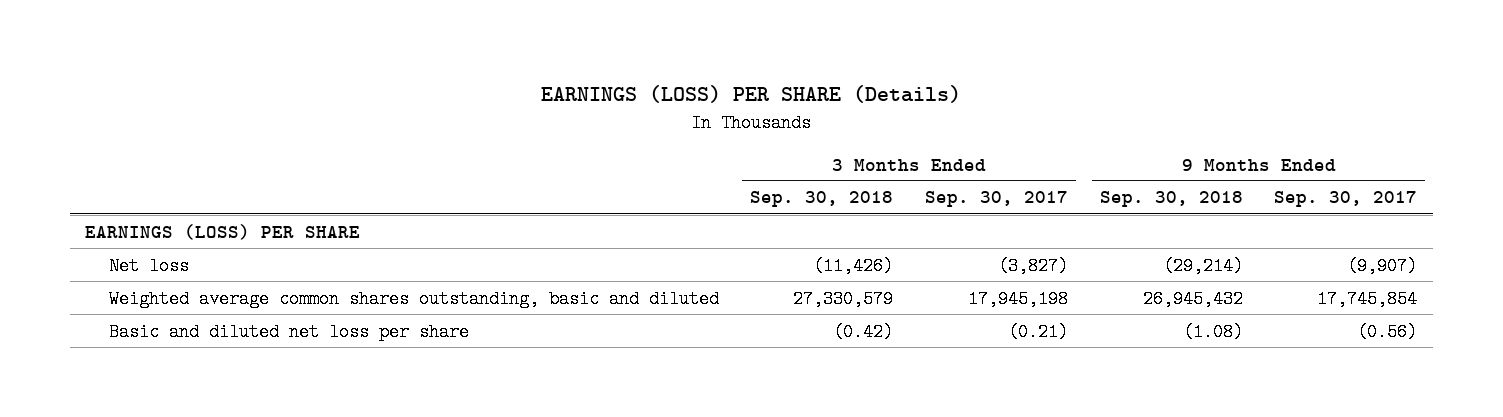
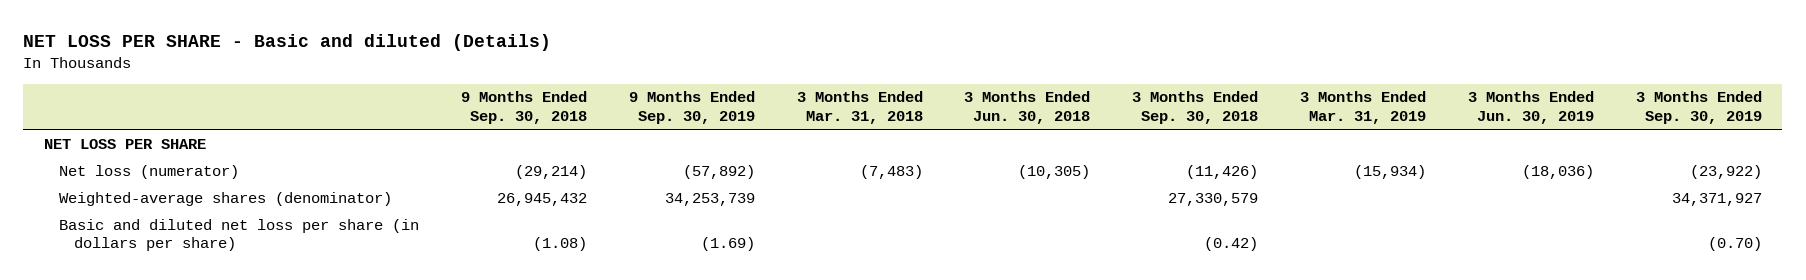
[541,84,962,103] EARNINGS (LOSS) PER SHARE (Details) -> [23,34,552,52] NET LOSS PER SHARE - Basic and diluted (Details)
[924,191,1068,208] Sep. 30, 2017 -> none
[1274,191,1418,208] Sep. 30, 2017 -> none
none -> [628,91,755,124] 9 Months Ended Sep. 30, 2019
none -> [796,91,923,124] 3 Months Ended Mar. 31, 2018
none -> [964,91,1091,124] 3 Months Ended Jun. 30, 2018
none -> [1299,91,1426,124] 3 Months Ended Mar. 31, 2019
none -> [1467,91,1594,124] 3 Months Ended Jun. 30, 2019
none -> [1635,91,1762,124] 3 Months Ended Sep. 30, 2019
[85,223,361,240] EARNINGS (LOSS) PER SHARE -> [44,138,207,149] NET LOSS PER SHARE
[108,256,189,275] Net loss -> [59,164,240,179] Net loss (numerator)
[108,289,719,308] Weighted average common shares outstanding, basic and diluted -> [59,191,393,206] Weighted-average shares (denominator)
[108,322,469,341] Basic and diluted net loss per share -> [59,218,420,252] Basic and diluted net loss per share (in dollars per share)

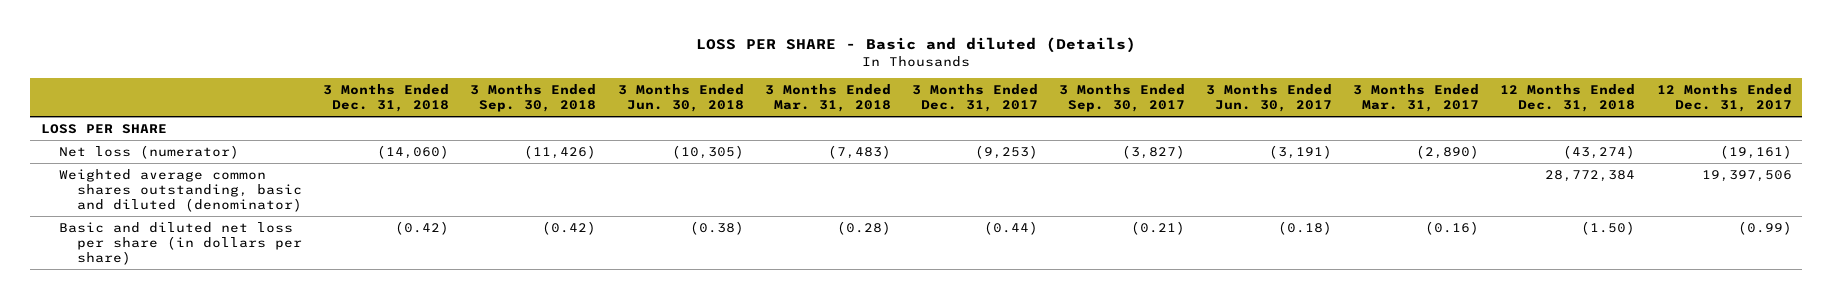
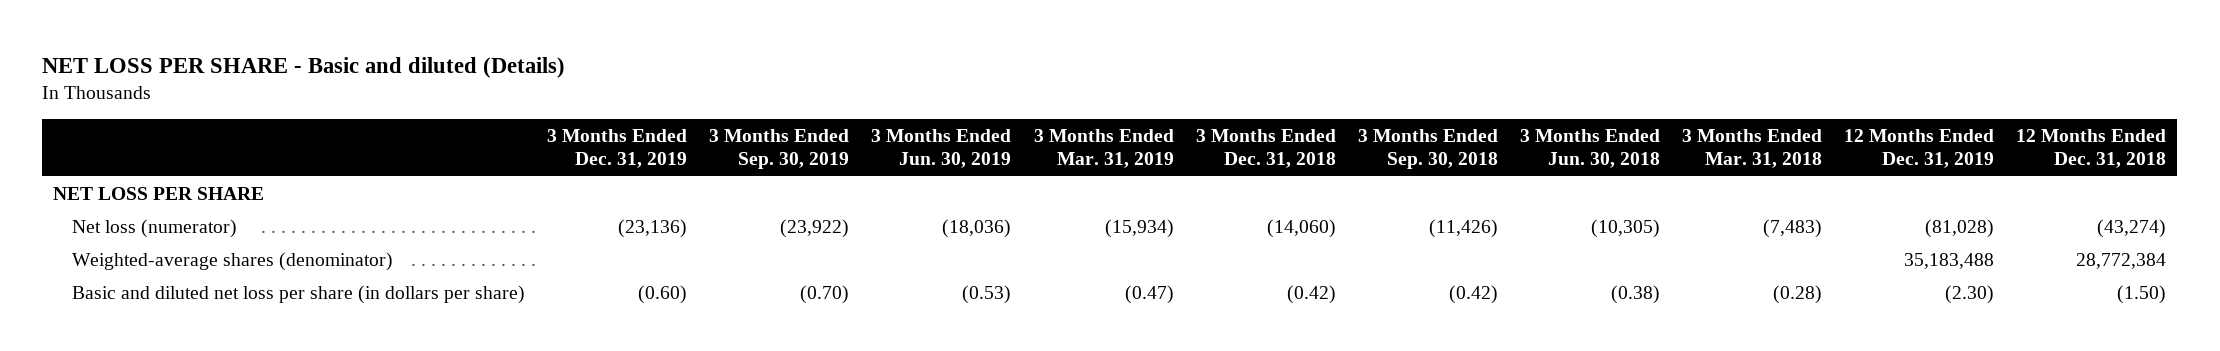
[696,37,1137,54] LOSS PER SHARE - Basic and diluted (Details) -> [42,56,566,78] NET LOSS PER SHARE - Basic and diluted (Details)
[911,83,1038,113] 3 Months Ended Dec. 31, 2017 -> none
[1059,83,1186,113] 3 Months Ended Sep. 30, 2017 -> none
[1206,83,1333,113] 3 Months Ended Jun. 30, 2017 -> none
[1353,83,1480,113] 3 Months Ended Mar. 31, 2017 -> none
[1656,83,1792,113] 12 Months Ended Dec. 31, 2017 -> none
none -> [547,128,688,169] 3 Months Ended Dec. 31, 2019
none -> [709,128,850,170] 3 Months Ended Sep. 30, 2019
none -> [871,128,1012,169] 3 Months Ended Jun. 30, 2019
none -> [1033,128,1174,169] 3 Months Ended Mar. 31, 2019
none -> [1844,128,1995,169] 12 Months Ended Dec. 31, 2019
[40,123,167,134] LOSS PER SHARE -> [53,186,265,200] NET LOSS PER SHARE
[58,168,303,212] Weighted average common shares outstanding, basic and diluted (denominator) -> [72,251,394,271] Weighted-average shares (denominator)

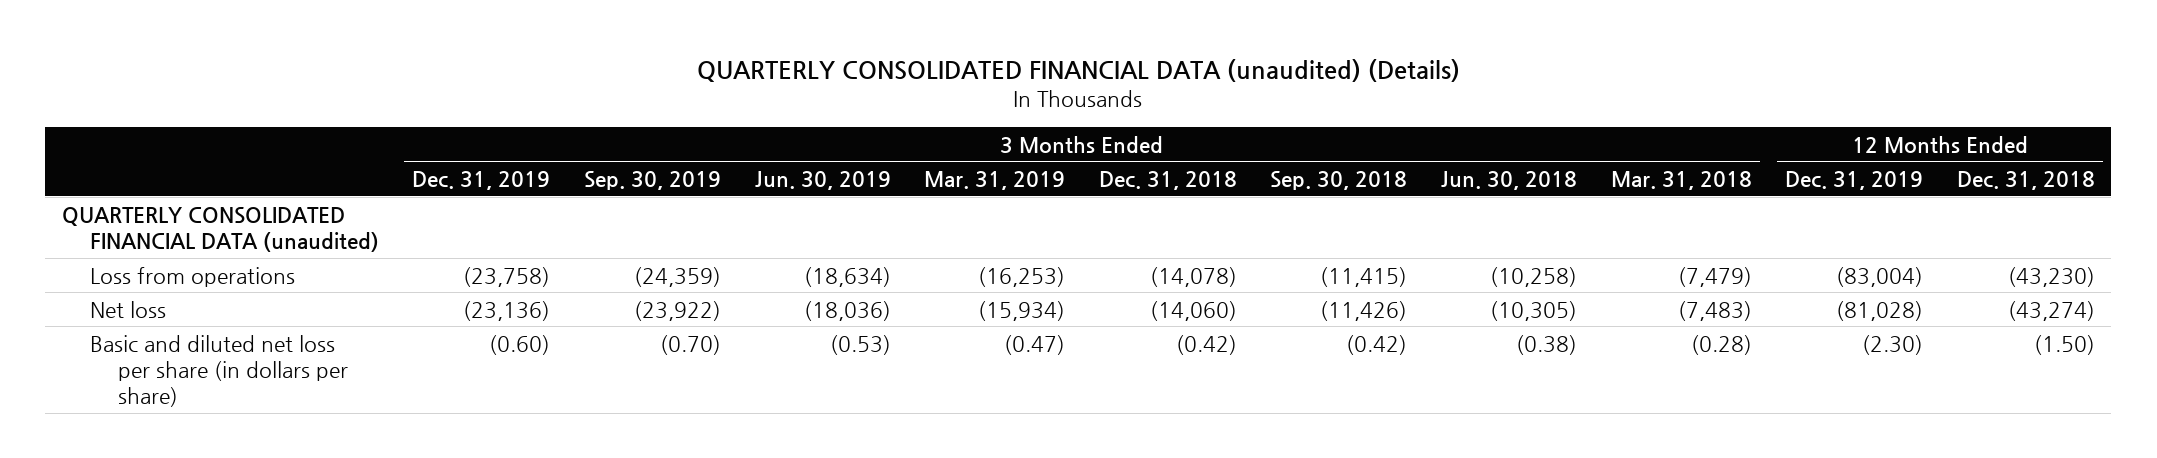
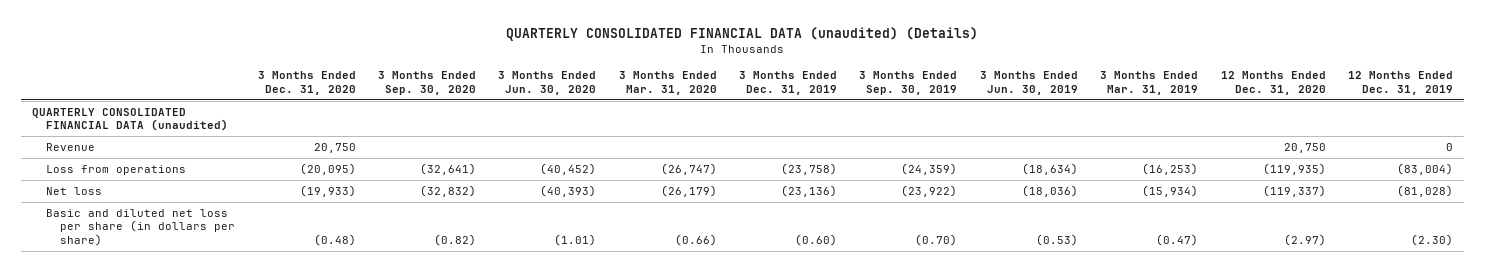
[1098,171,1237,191] Dec. 31, 2018 -> none
[1270,171,1408,191] Sep. 30, 2018 -> none
[1440,171,1577,191] Jun. 30, 2018 -> none
[1610,171,1752,191] Mar. 31, 2018 -> none
[1956,171,2095,191] Dec. 31, 2018 -> none
none -> [257,71,356,95] 3 Months Ended Dec. 31, 2020
none -> [377,71,476,95] 3 Months Ended Sep. 30, 2020
none -> [498,71,597,95] 3 Months Ended Jun. 30, 2020
none -> [618,71,717,95] 3 Months Ended Mar. 31, 2020
none -> [1220,71,1326,95] 12 Months Ended Dec. 31, 2020
none -> [46,142,96,151] Revenue

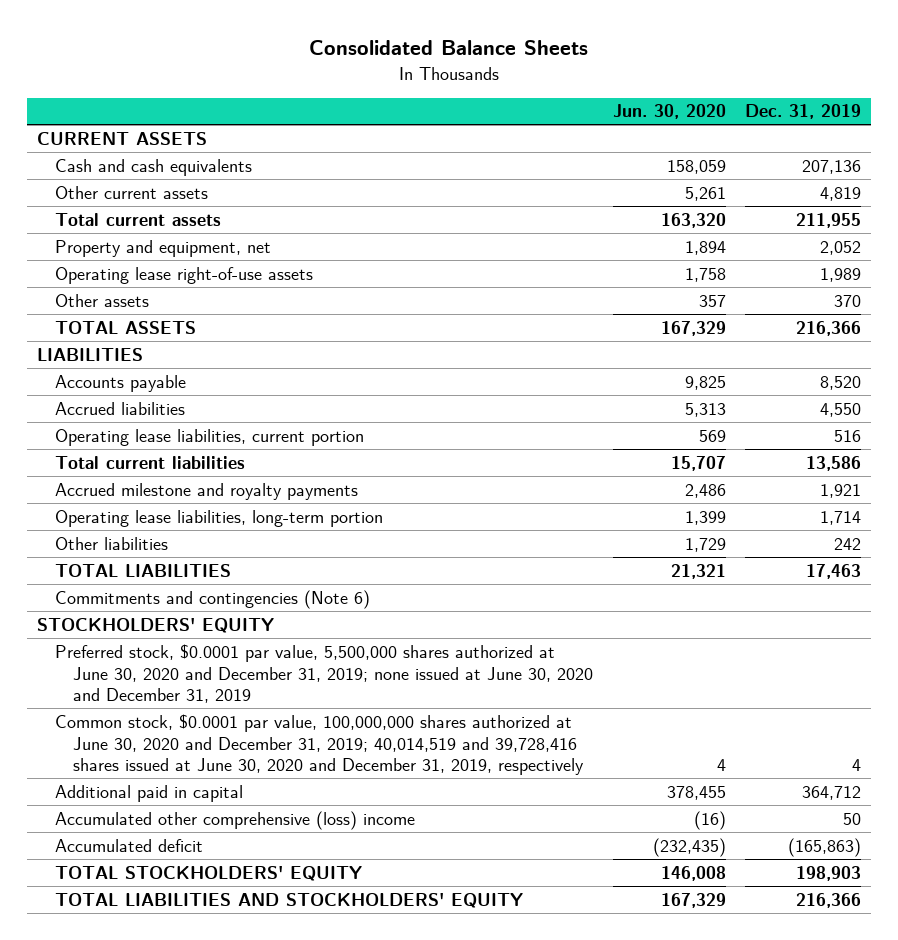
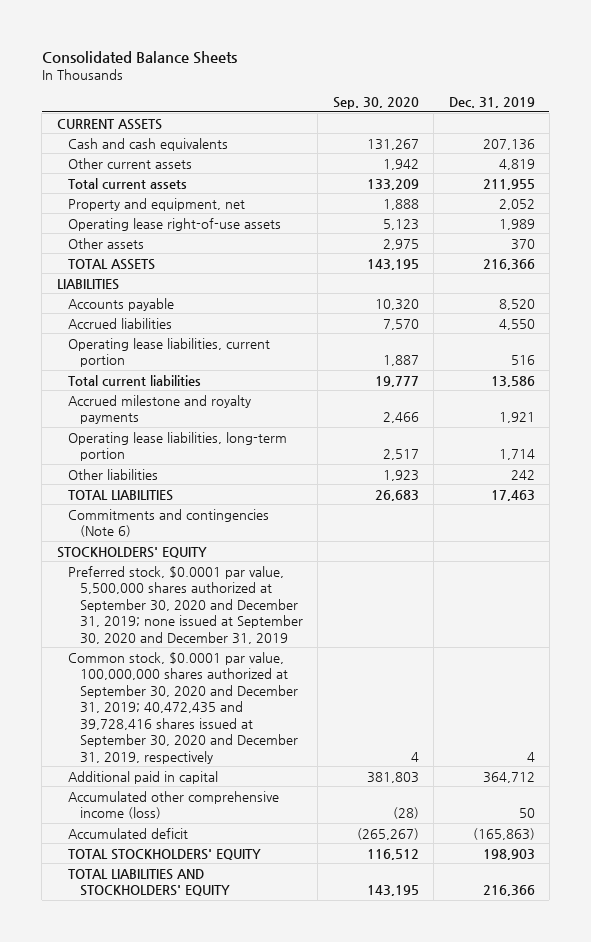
[612,104,726,120] Jun. 30, 2020 -> none
none -> [332,97,419,110] Sep. 30, 2020
[55,643,594,704] Preferred stock, $0.0001 par value, 5,500,000 shares authorized at June 30, 2020 and December 31, 2019; none issued at June 30, 2020 and December 31, 2019 -> [68,565,303,644] Preferred stock, $0.0001 par value, 5,500,000 shares authorized at September 30, 2020 and December 31, 2019; none issued at September 30, 2020 and December 31, 2019
[55,713,585,776] Common stock, $0.0001 par value, 100,000,000 shares authorized at June 30, 2020 and December 31, 2019; 40,014,519 and 39,728,416 shares issued at June 30, 2020 and December 31, 2019, respectively -> [68,651,298,764] Common stock, $0.0001 par value, 100,000,000 shares authorized at September 30, 2020 and December 31, 2019; 40,472,435 and 39,728,416 shares issued at September 30, 2020 and December 31, 2019, respectively
[55,810,416,830] Accumulated other comprehensive (loss) income -> [68,790,280,820] Accumulated other comprehensive income (loss)

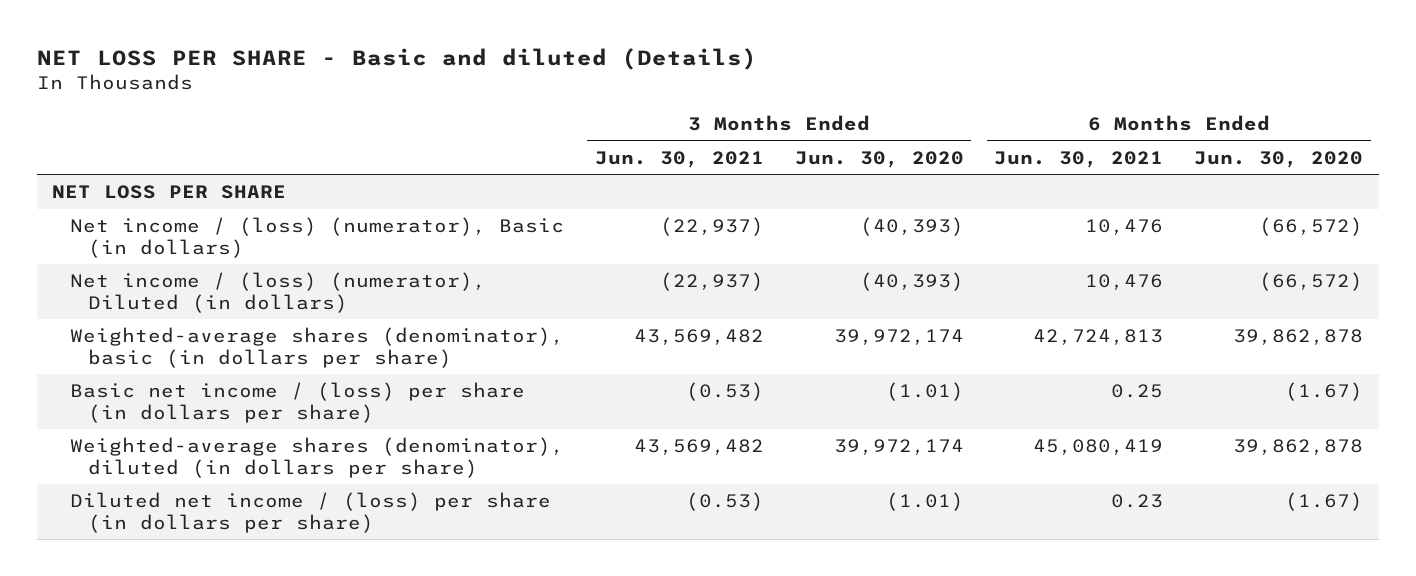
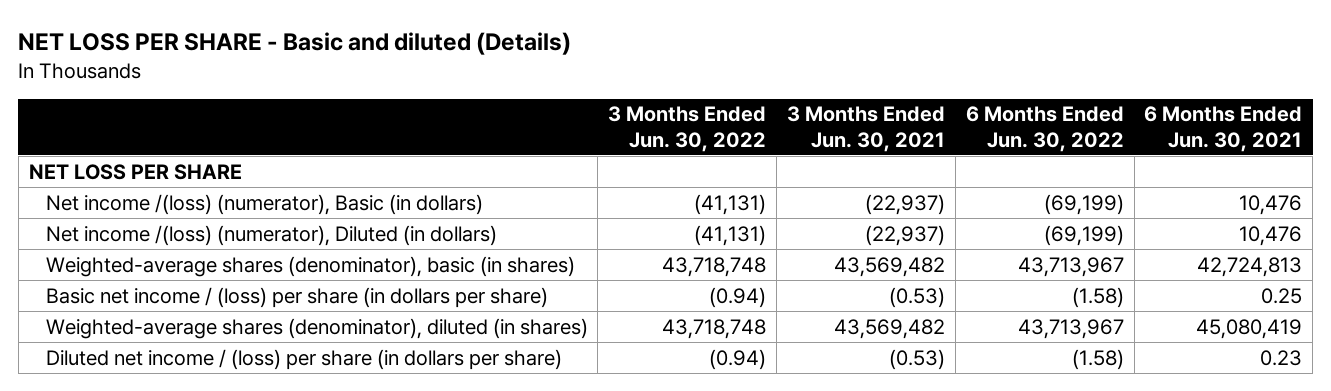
[794,150,964,168] Jun. 30, 2020 -> none
[1194,150,1364,168] Jun. 30, 2020 -> none
none -> [608,106,767,152] 3 Months Ended Jun. 30, 2022
none -> [965,106,1124,152] 6 Months Ended Jun. 30, 2022
[70,217,565,258] Net income / (loss) (numerator), Basic (in dollars) -> [45,193,483,215] Net income /(loss) (numerator), Basic (in dollars)
[70,272,487,313] Net income / (loss) (numerator), Diluted (in dollars) -> [45,224,497,246] Net income /(loss) (numerator), Diluted (in dollars)
[70,327,565,368] Weighted-average shares (denominator), basic (in dollars per share) -> [45,255,575,277] Weighted-average shares (denominator), basic (in shares)
[70,437,565,478] Weighted-average shares (denominator), diluted (in dollars per share) -> [45,317,588,339] Weighted-average shares (denominator), diluted (in shares)

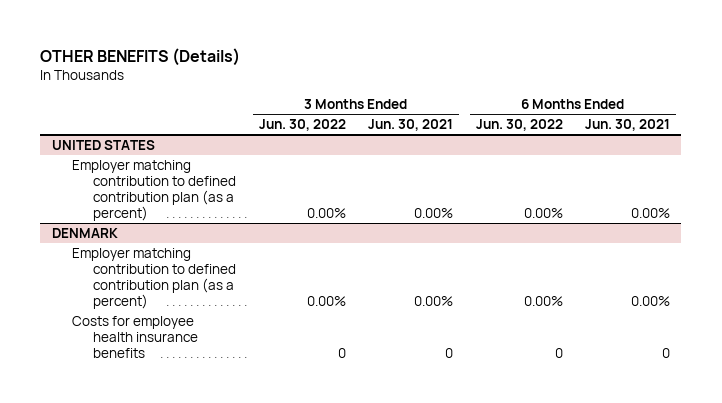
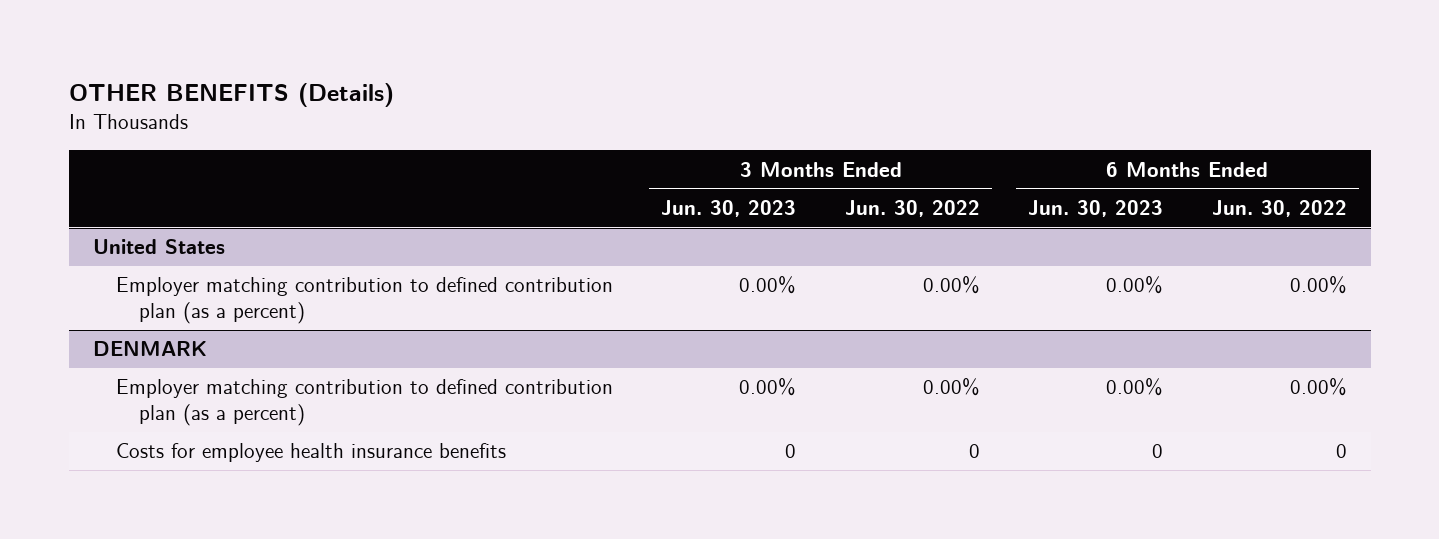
[368,119,454,132] Jun. 30, 2021 -> none
[585,119,671,132] Jun. 30, 2021 -> none
none -> [661,199,797,217] Jun. 30, 2023
none -> [1028,199,1164,217] Jun. 30, 2023
[51,140,155,151] UNITED STATES -> [92,239,225,255] United States

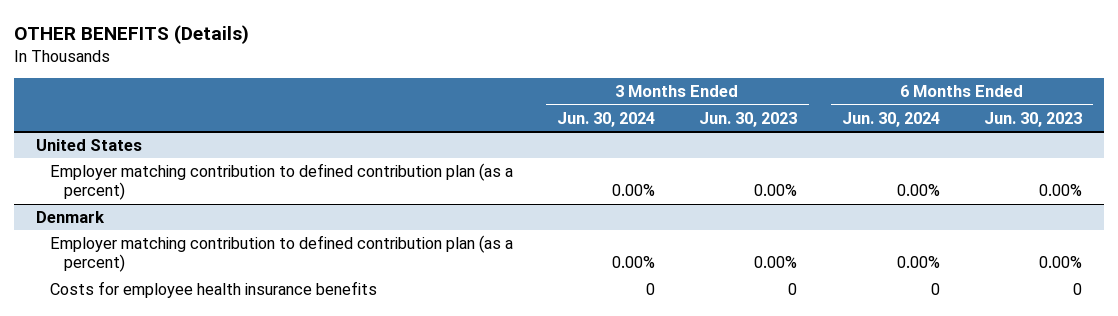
[844,199,980,217] Jun. 30, 2022 -> none
[1211,199,1347,217] Jun. 30, 2022 -> none
none -> [557,111,656,127] Jun. 30, 2024
none -> [841,111,940,127] Jun. 30, 2024
[92,341,207,357] DENMARK -> [36,211,106,224] Denmark

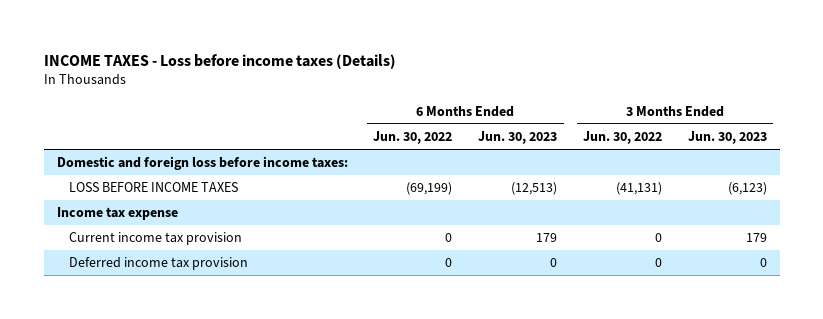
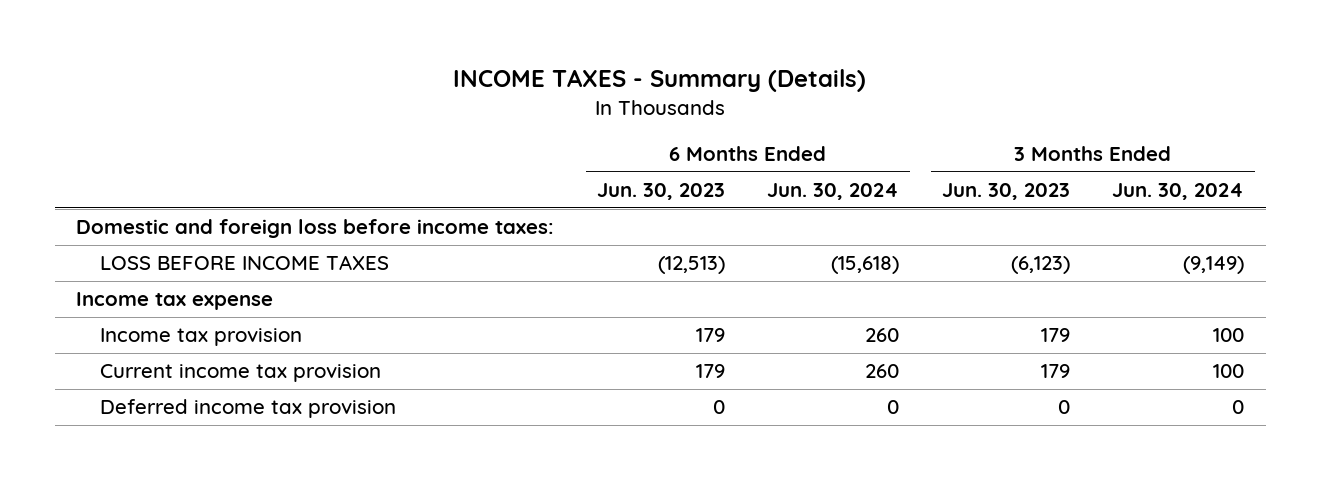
[43,53,396,69] INCOME TAXES - Loss before income taxes (Details) -> [453,68,867,92] INCOME TAXES - Summary (Details)
[373,131,453,145] Jun. 30, 2022 -> none
[583,131,663,145] Jun. 30, 2022 -> none
none -> [767,183,900,201] Jun. 30, 2024
none -> [1112,183,1245,201] Jun. 30, 2024
none -> [100,328,303,347] Income tax provision

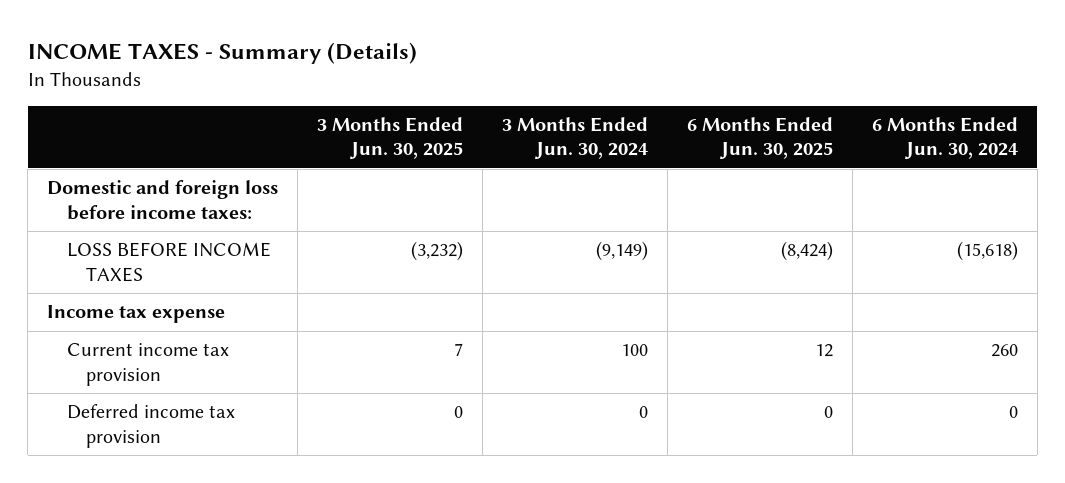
[596,183,725,201] Jun. 30, 2023 -> none
[941,183,1070,201] Jun. 30, 2023 -> none
none -> [317,116,464,160] 3 Months Ended Jun. 30, 2025
none -> [687,116,834,160] 6 Months Ended Jun. 30, 2025
[100,328,303,347] Income tax provision -> none

